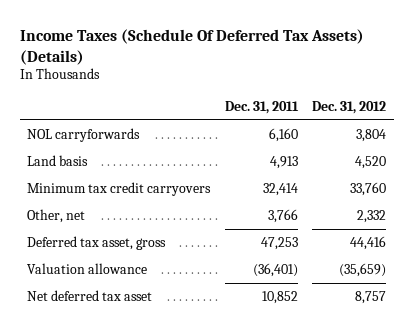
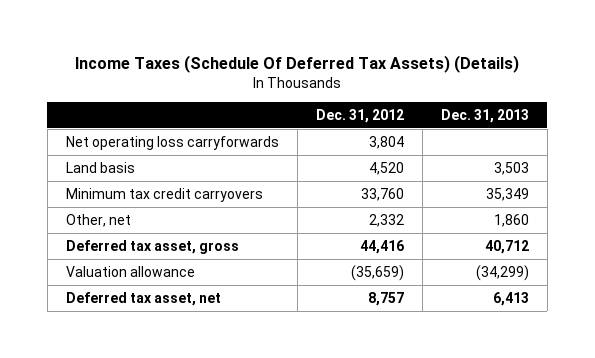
[224,100,299,114] Dec. 31, 2011 -> none
none -> [440,108,529,123] Dec. 31, 2013
[27,128,141,143] NOL carryforwards -> [65,135,279,150] Net operating loss carryforwards
[27,290,153,302] Net deferred tax asset -> [65,291,221,306] Deferred tax asset, net

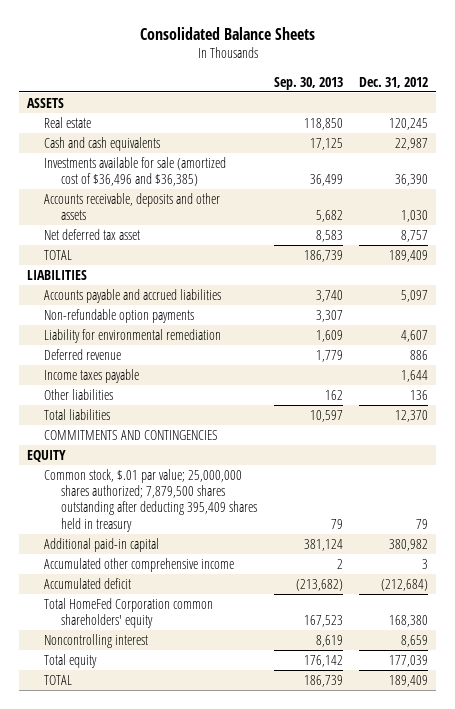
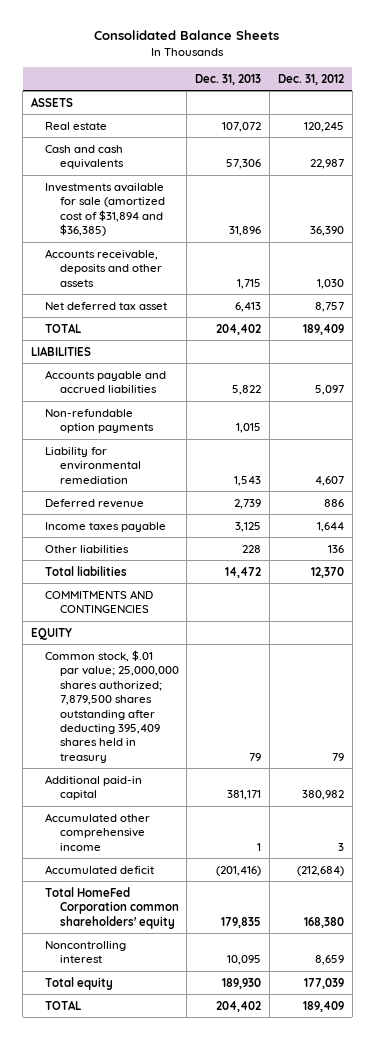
[273,76,343,90] Sep. 30, 2013 -> none
none -> [195,73,262,85] Dec. 31, 2013
[44,156,227,186] Investments available for sale (amortized cost of $36,496 and $36,385) -> [45,182,165,237] Investments available for sale (amortized cost of $31,894 and $36,385)

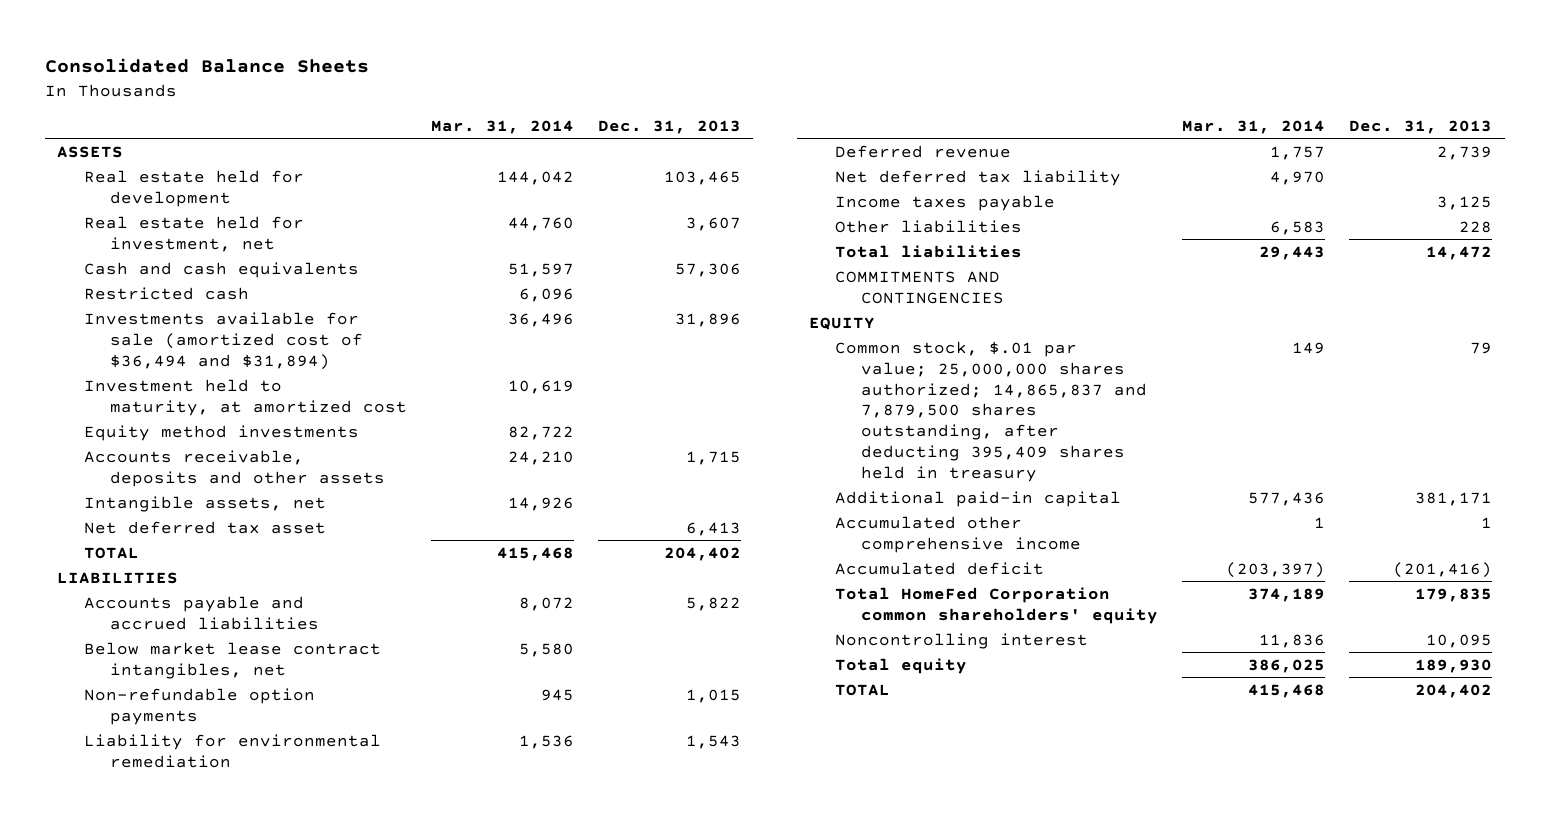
[277,73,344,85] Dec. 31, 2012 -> none
none -> [430,119,574,134] Mar. 31, 2014
none -> [83,169,304,207] Real estate held for development
[45,121,108,130] Real estate -> [83,215,304,252] Real estate held for investment, net
[222,121,262,132] 107,072 -> [686,216,742,231] 3,607
none -> [83,286,249,300] Restricted cash
[45,182,165,237] Investments available for sale (amortized cost of $31,894 and $36,385) -> [83,311,363,370] Investments available for sale (amortized cost of $36,494 and $31,894)
none -> [83,378,407,416] Investment held to maturity, at amortized cost
none -> [83,424,359,441] Equity method investments
none -> [83,495,326,512] Intangible assets, net
none -> [83,641,381,679] Below market lease contract intangibles, net
none -> [834,169,1121,186] Net deferred tax liability
[45,649,179,763] Common stock, $.01 par value; 25,000,000 shares authorized; 7,879,500 shares outstanding after deducting 395,409 shares held in treasury -> [834,340,1147,482] Common stock, $.01 par value; 25,000,000 shares authorized; 14,865,837 and 7,879,500 shares outstanding, after deducting 395,409 shares held in treasury

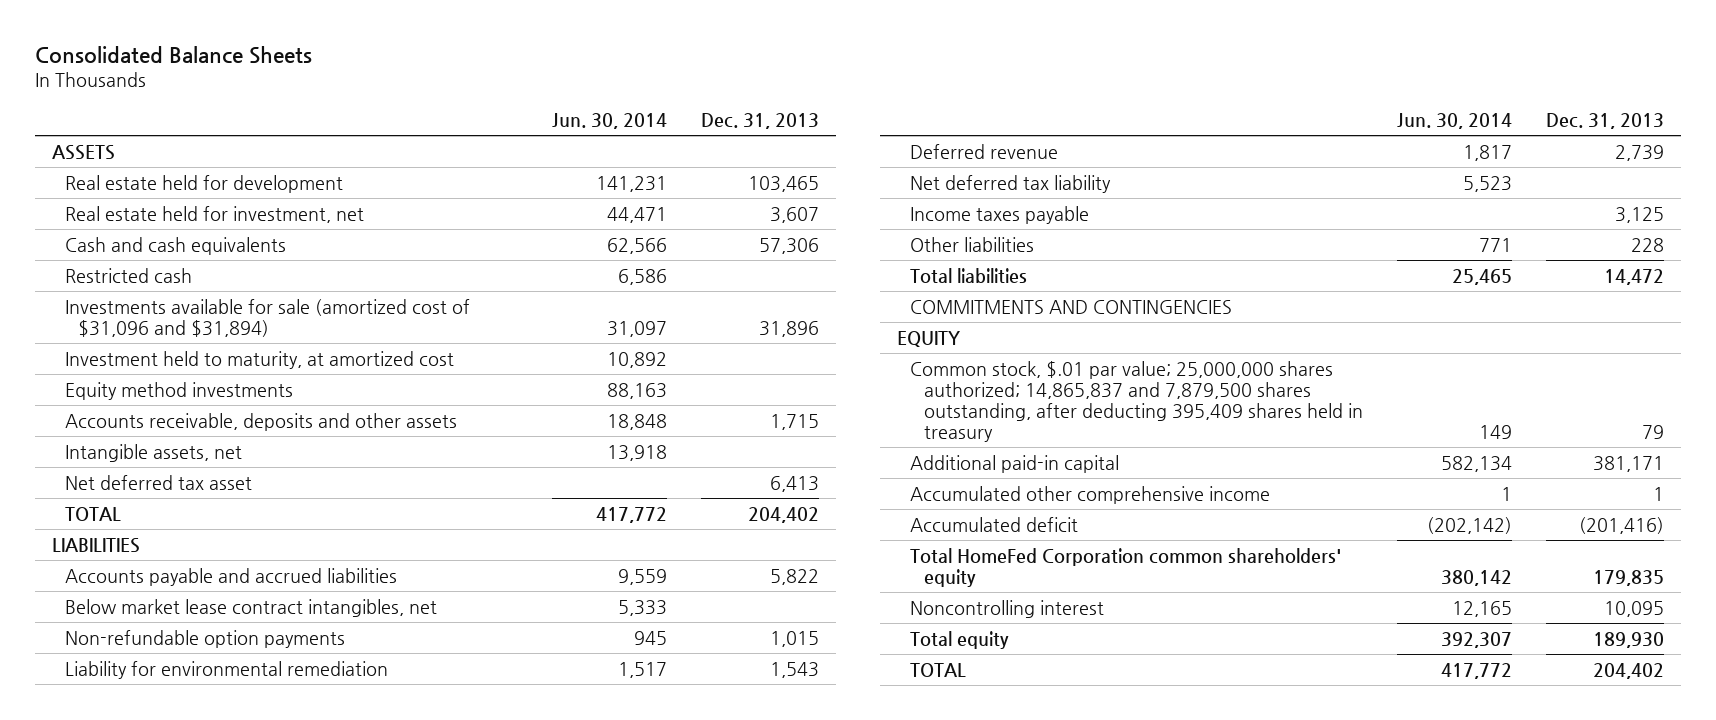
[430,119,574,134] Mar. 31, 2014 -> none
none -> [551,112,667,129] Jun. 30, 2014
[83,311,363,370] Investments available for sale (amortized cost of $36,494 and $31,894) -> [65,298,471,337] Investments available for sale (amortized cost of $31,096 and $31,894)

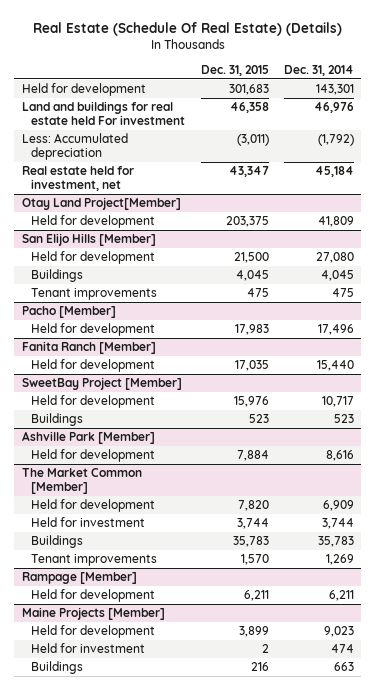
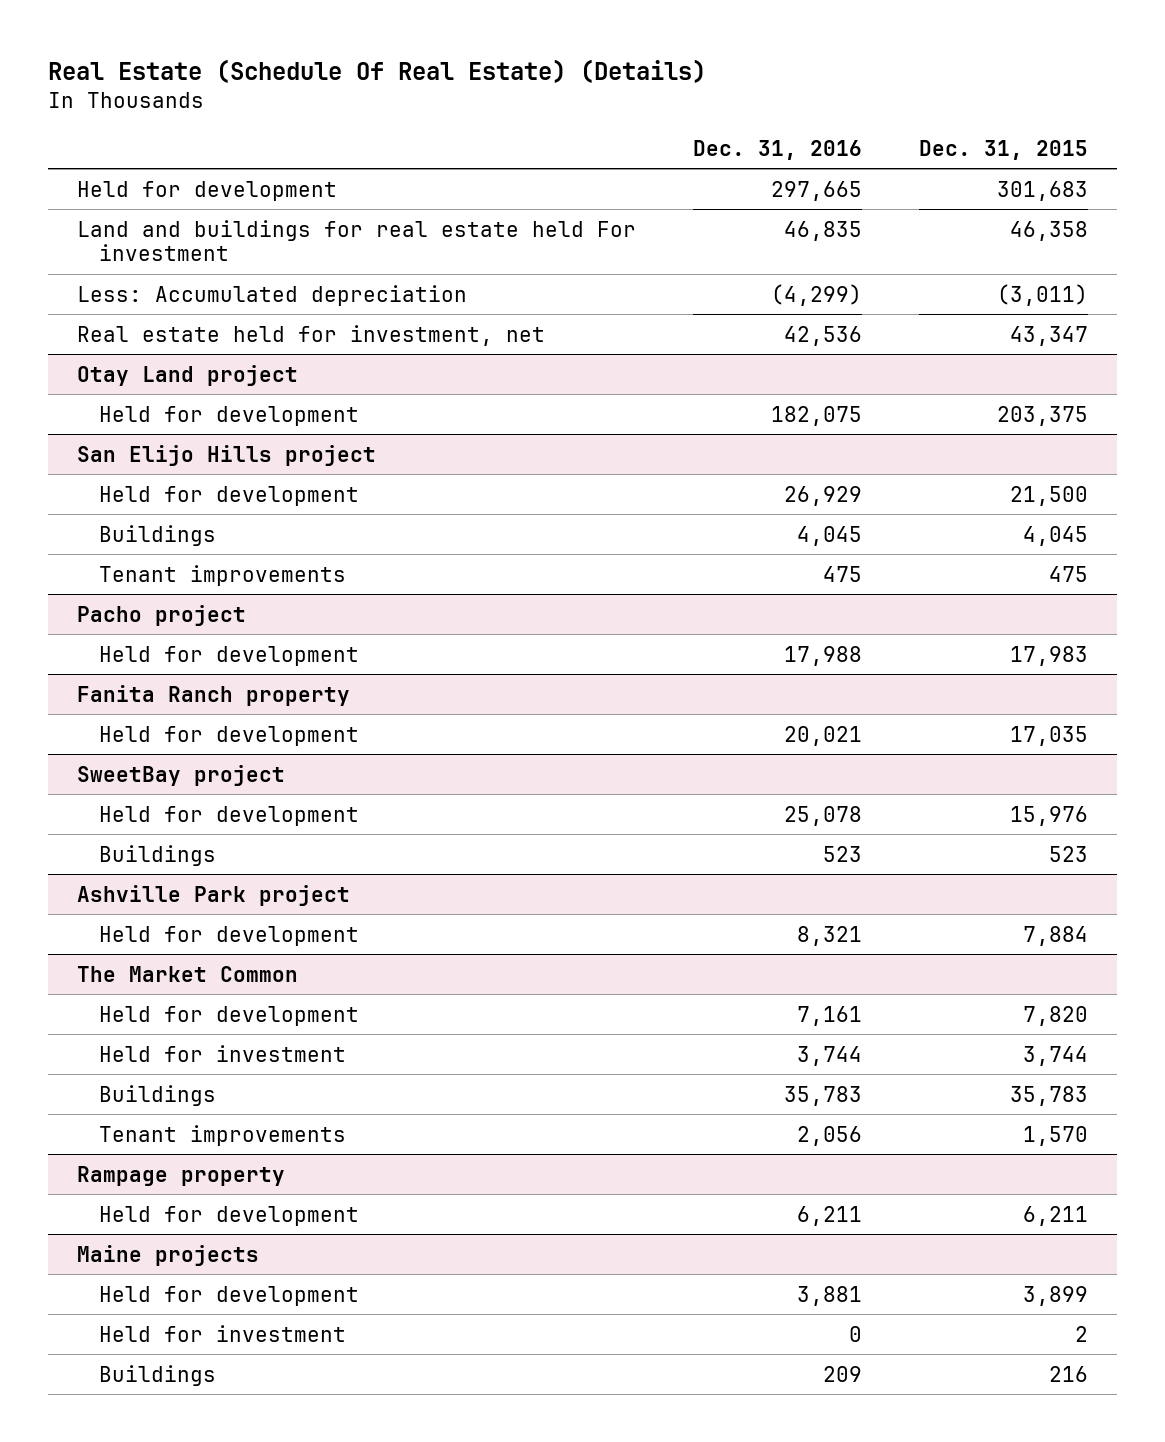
[283,64,354,76] Dec. 31, 2014 -> none
none -> [693,139,863,160] Dec. 31, 2016
[21,197,181,211] Otay Land Project[Member] -> [76,364,298,386] Otay Land project
[21,233,156,247] San Elijo Hills [Member] -> [76,444,376,466] San Elijo Hills project
[21,306,116,319] Pacho [Member] -> [76,604,246,626] Pacho project
[21,341,156,355] Fanita Ranch [Member] -> [76,684,350,706] Fanita Ranch property
[21,377,182,391] SweetBay Project [Member] -> [76,764,285,786] SweetBay project
[21,431,155,445] Ashville Park [Member] -> [76,884,350,906] Ashville Park project
[21,468,142,495] The Market Common [Member] -> [76,965,298,982] The Market Common
[21,572,137,585] Rampage [Member] -> [76,1165,285,1186] Rampage property
[21,607,165,621] Maine Projects [Member] -> [76,1244,259,1266] Maine projects

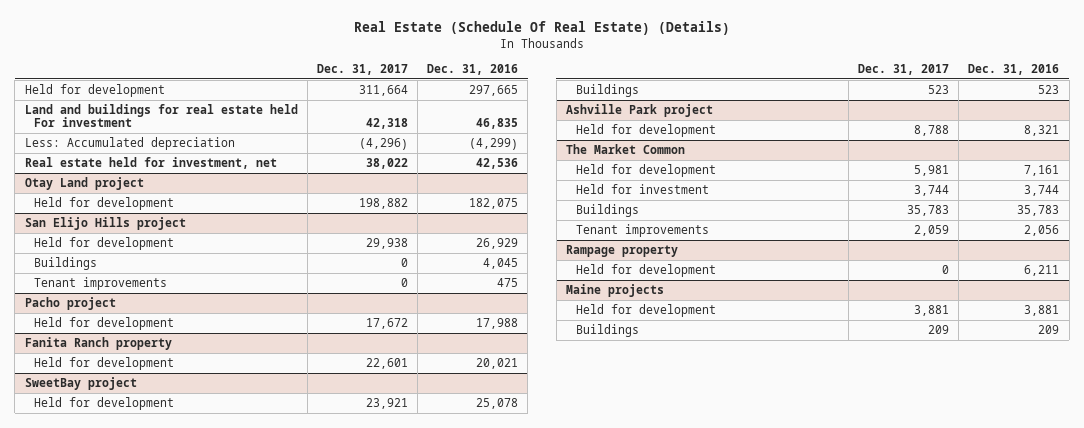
[919,139,1089,160] Dec. 31, 2015 -> none
none -> [316,63,408,75] Dec. 31, 2017
[99,1324,347,1342] Held for investment -> none

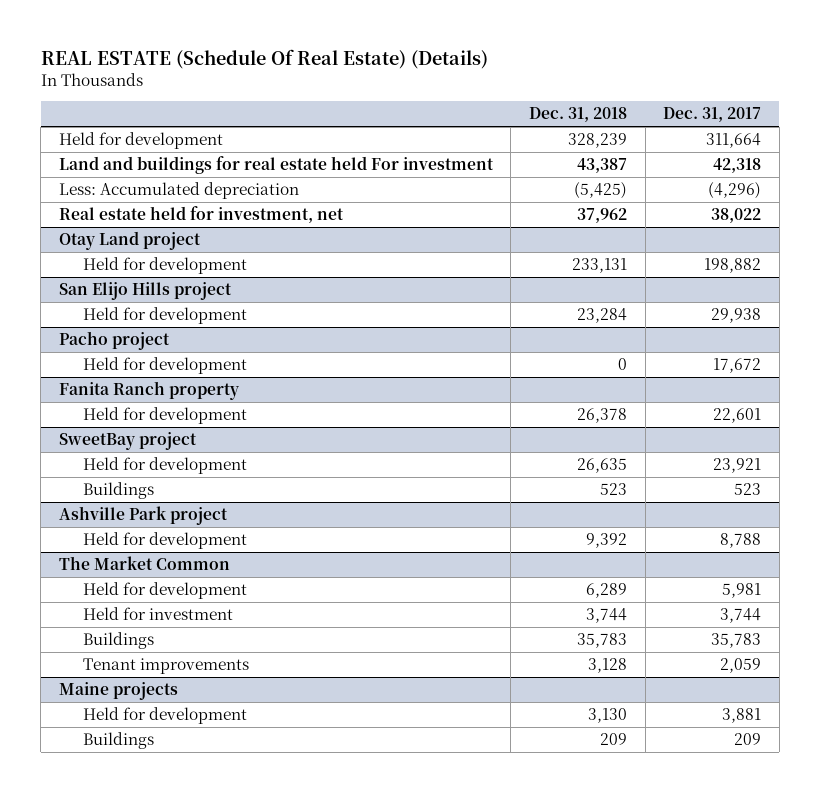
[353,21,730,36] Real Estate (Schedule Of Real Estate) (Details) -> [40,48,488,69] REAL ESTATE (Schedule Of Real Estate) (Details)
[427,63,519,75] Dec. 31, 2016 -> none
none -> [528,107,627,123] Dec. 31, 2018
[34,257,98,271] Buildings -> none
[34,277,168,291] Tenant improvements -> none
[565,245,678,258] Rampage property -> none
[575,264,716,278] Held for development -> none

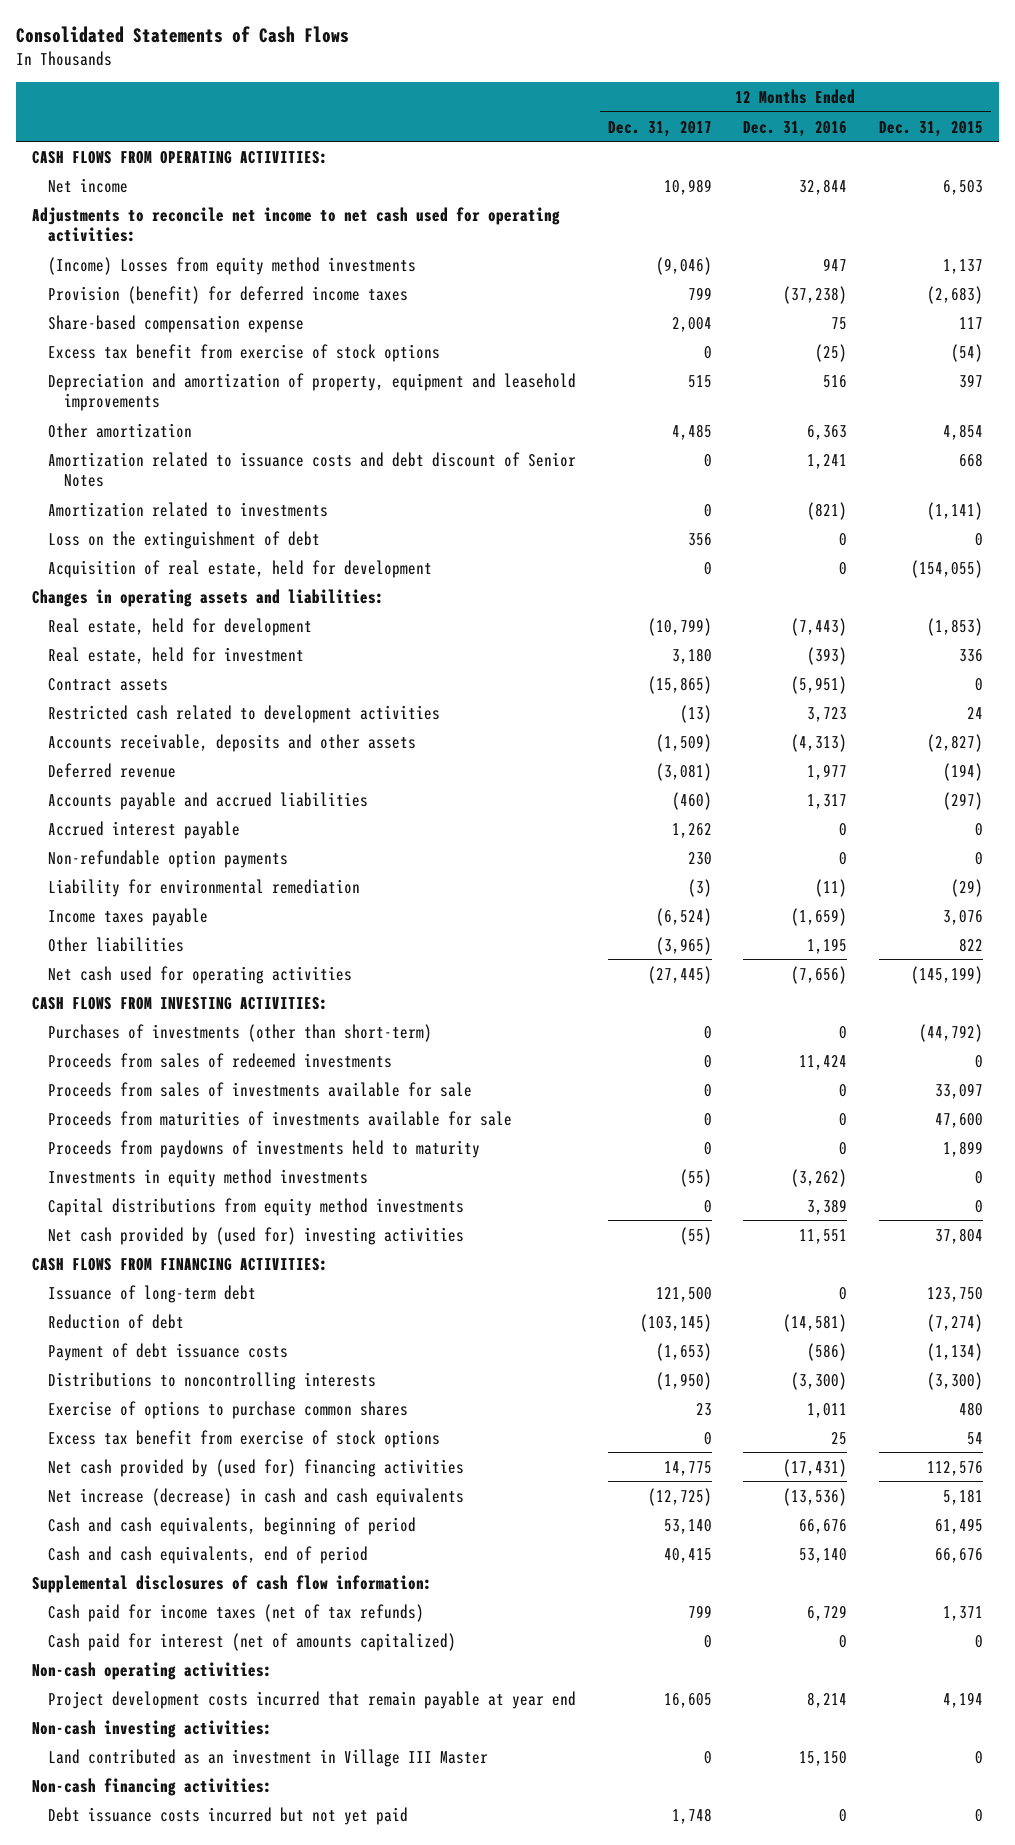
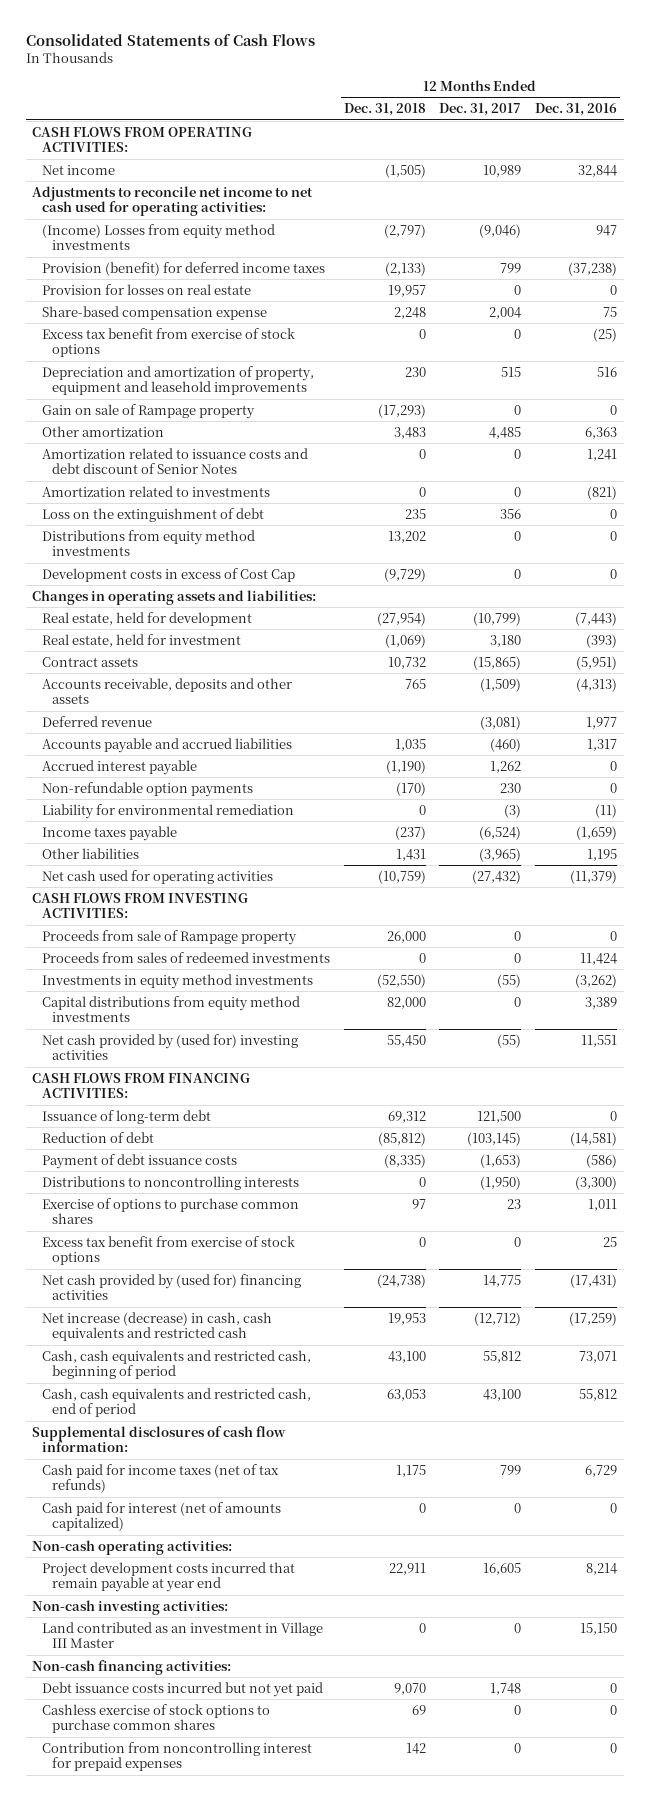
[879,120,984,137] Dec. 31, 2015 -> none
none -> [343,103,426,117] Dec. 31, 2018
none -> [42,283,252,295] Provision for losses on real estate
none -> [42,403,256,419] Gain on sale of Rampage property
[48,559,433,578] Acquisition of real estate, held for development -> none
none -> [42,529,256,557] Distributions from equity method investments
none -> [42,567,296,582] Development costs in excess of Cost Cap
[48,704,441,723] Restricted cash related to development activities -> none
[647,965,712,984] (27,445) -> [472,869,522,884] (27,432)
[791,965,848,984] (7,656) -> [569,869,617,884] (11,379)
[48,1023,433,1042] Purchases of investments (other than short-term) -> none
none -> [42,929,298,945] Proceeds from sale of Rampage property
[48,1081,473,1097] Proceeds from sales of investments available for sale -> none
[48,1110,513,1126] Proceeds from maturities of investments available for sale -> none
[48,1139,481,1158] Proceeds from paydowns of investments held to maturity -> none
[48,1487,465,1506] Net increase (decrease) in cash and cash equivalents -> [42,1311,273,1342] Net increase (decrease) in cash, cash equivalents and restricted cash
[647,1487,712,1506] (12,725) -> [474,1311,522,1326] (12,712)
[783,1487,848,1506] (13,536) -> [568,1311,617,1326] (17,259)
[48,1516,417,1535] Cash and cash equivalents, beginning of period -> [42,1349,312,1380] Cash, cash equivalents and restricted cash, beginning of period
[663,1518,712,1534] 53,140 -> [483,1350,522,1363] 55,812
[799,1518,848,1534] 66,676 -> [578,1350,617,1363] 73,071
[48,1545,369,1564] Cash and cash equivalents, end of period -> [42,1387,312,1418] Cash, cash equivalents and restricted cash, end of period
[663,1547,712,1563] 40,415 -> [483,1388,522,1401] 43,100
[799,1547,848,1563] 53,140 -> [578,1388,617,1401] 55,812
none -> [42,1703,271,1734] Cashless exercise of stock options to purchase common shares
none -> [42,1741,313,1772] Contribution from noncontrolling interest for prepaid expenses

